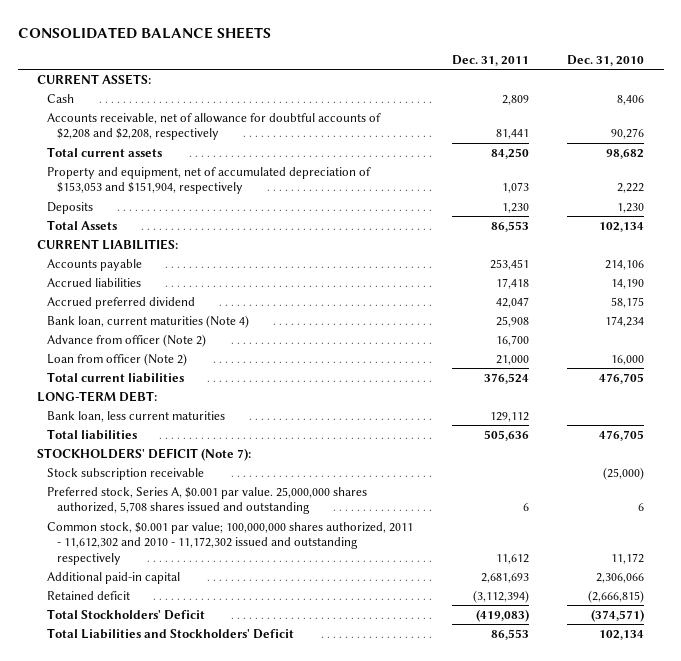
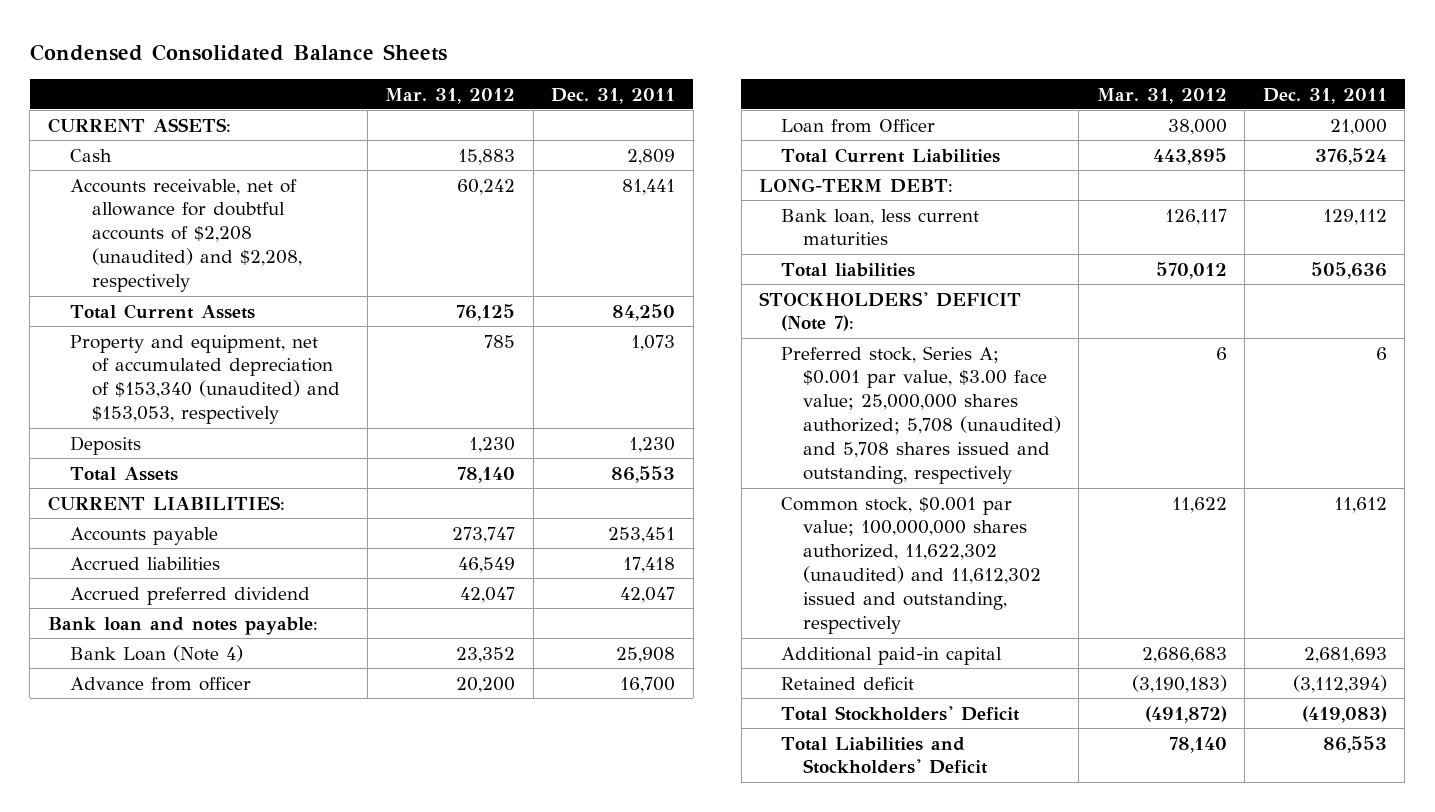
[17,26,271,39] CONSOLIDATED BALANCE SHEETS -> [29,43,447,61] Condensed Consolidated Balance Sheets
[567,55,645,67] Dec. 31, 2010 -> none
none -> [385,87,516,104] Mar. 31, 2012
[47,112,382,141] Accounts receivable, net of allowance for doubtful accounts of $2,208 and $2,208, respectively -> [69,178,302,293] Accounts receivable, net of allowance for doubtful accounts of $2,208 (unaudited) and $2,208, respectively
[47,146,163,157] Total current assets -> [69,303,255,319] Total Current Assets
[47,166,372,195] Property and equipment, net of accumulated depreciation of $153,053 and $151,904, respectively -> [69,334,340,425] Property and equipment, net of accumulated depreciation of $153,340 (unaudited) and $153,053, respectively
none -> [47,616,318,635] Bank loan and notes payable:
[47,314,250,328] Bank loan, current maturities (Note 4) -> [69,644,243,662] Bank Loan (Note 4)
[47,333,207,347] Advance from officer (Note 2) -> [69,676,251,691] Advance from officer
[47,352,188,366] Loan from officer (Note 2) -> [781,118,936,133] Loan from Officer
[47,371,185,383] Total current liabilities -> [781,147,1001,163] Total Current Liabilities
[47,467,205,480] Stock subscription receivable -> none
[47,486,368,515] Preferred stock, Series A, $0.001 par value. 25,000,000 shares authorized, 5,708 shares issued and outstanding -> [781,345,1061,485] Preferred stock, Series A; $0.001 par value, $3.00 face value; 25,000,000 shares authorized; 5,708 (unaudited) and 5,708 shares issued and outstanding, respectively
[47,521,414,565] Common stock, $0.001 par value; 100,000,000 shares authorized, 2011 - 11,612,302 and 2010 - 11,172,302 issued and outstanding respectively -> [781,496,1041,635] Common stock, $0.001 par value; 100,000,000 shares authorized, 11,622,302 (unaudited) and 11,612,302 issued and outstanding, respectively

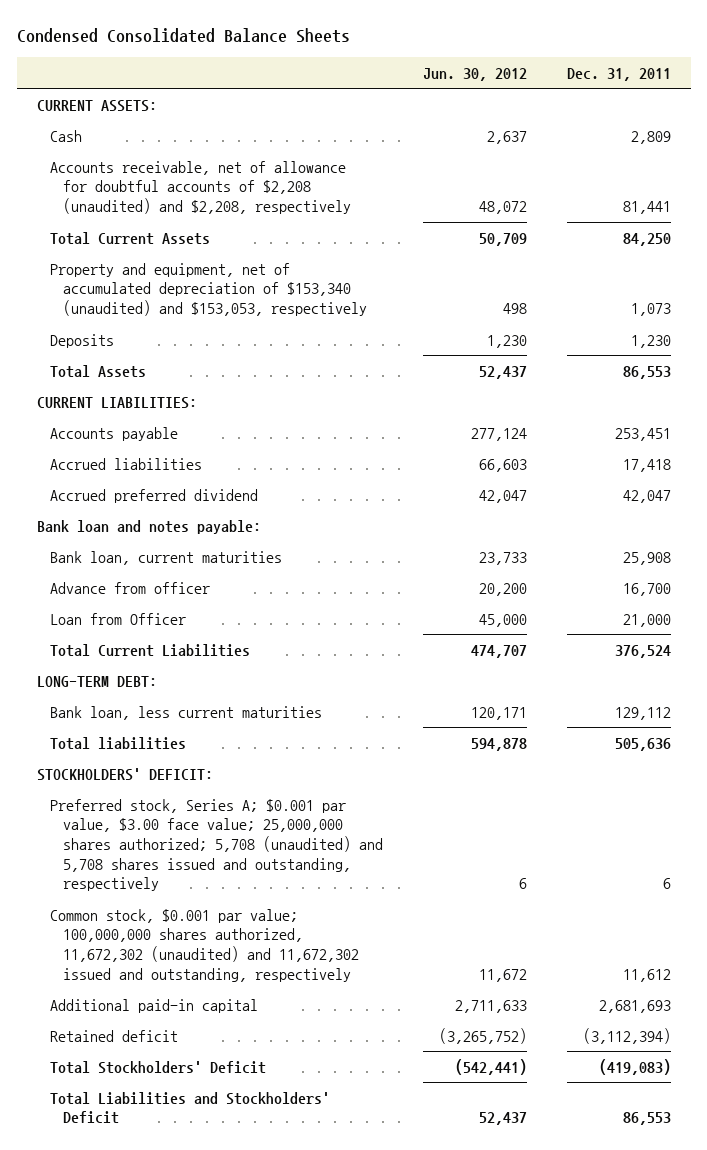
[385,87,516,104] Mar. 31, 2012 -> none
none -> [422,67,527,81] Jun. 30, 2012
[69,644,243,662] Bank Loan (Note 4) -> [49,550,282,565] Bank loan, current maturities
[759,291,1022,332] STOCKHOLDERS' DEFICIT (Note 7): -> [36,767,213,781] STOCKHOLDERS' DEFICIT:
[781,496,1041,635] Common stock, $0.001 par value; 100,000,000 shares authorized, 11,622,302 (unaudited) and 11,612,302 issued and outstanding, respectively -> [49,908,359,982] Common stock, $0.001 par value; 100,000,000 shares authorized, 11,672,302 (unaudited) and 11,672,302 issued and outstanding, respectively

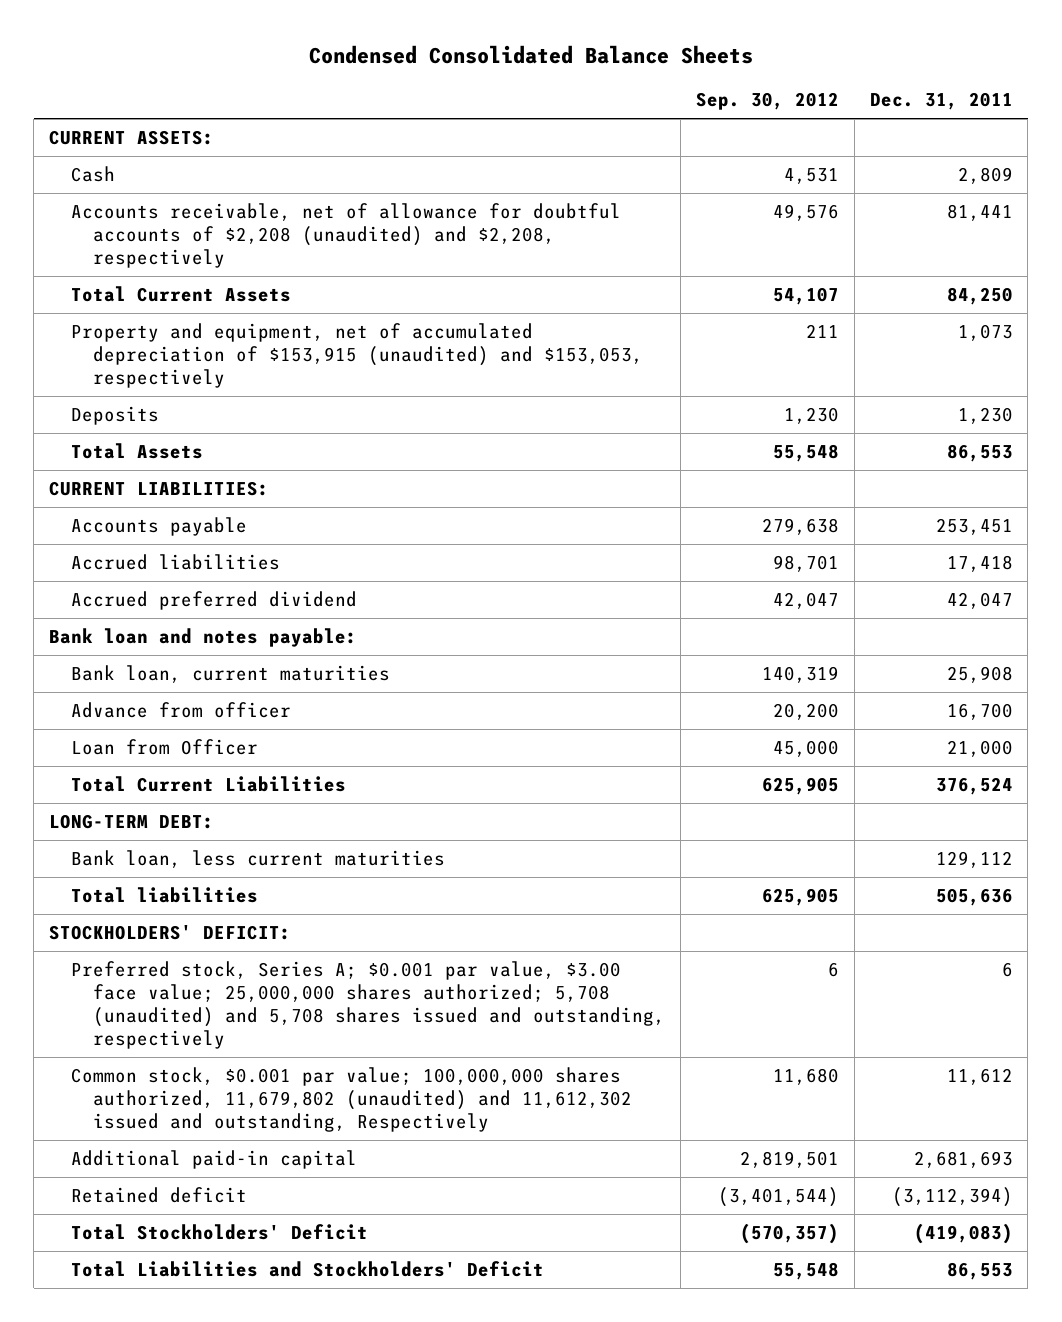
[422,67,527,81] Jun. 30, 2012 -> none
none -> [696,92,840,111] Sep. 30, 2012
[49,262,367,316] Property and equipment, net of accumulated depreciation of $153,340 (unaudited) and $153,053, respectively -> [71,322,644,388] Property and equipment, net of accumulated depreciation of $153,915 (unaudited) and $153,053, respectively
[49,908,359,982] Common stock, $0.001 par value; 100,000,000 shares authorized, 11,672,302 (unaudited) and 11,672,302 issued and outstanding, respectively -> [71,1066,633,1132] Common stock, $0.001 par value; 100,000,000 shares authorized, 11,679,802 (unaudited) and 11,612,302 issued and outstanding, Respectively

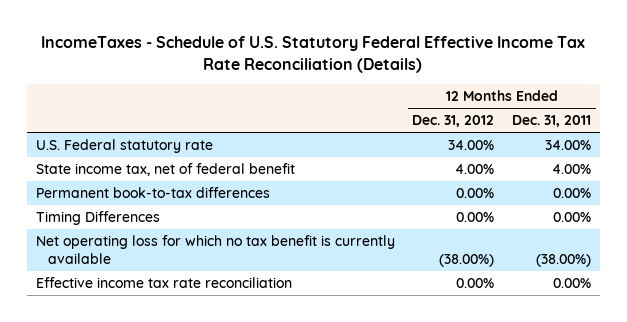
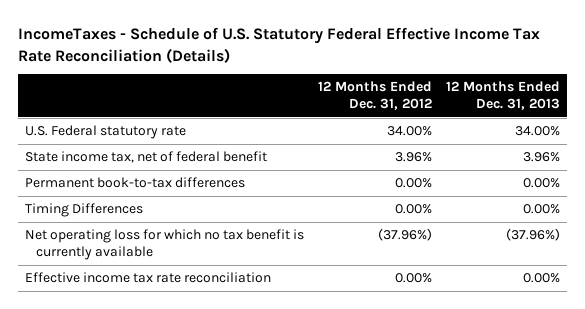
[512,115,592,128] Dec. 31, 2011 -> none
none -> [445,81,560,111] 12 Months Ended Dec. 31, 2013
[455,164,495,175] 4.00% -> [394,152,432,163] 3.96%
[439,253,495,267] (38.00%) -> [377,228,432,242] (37.96%)

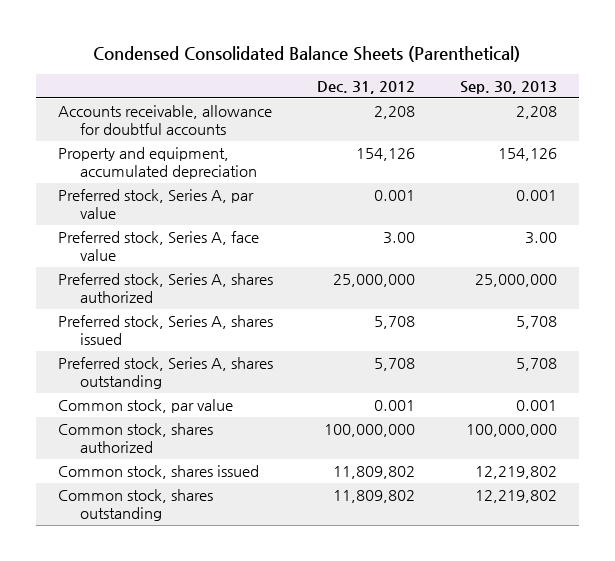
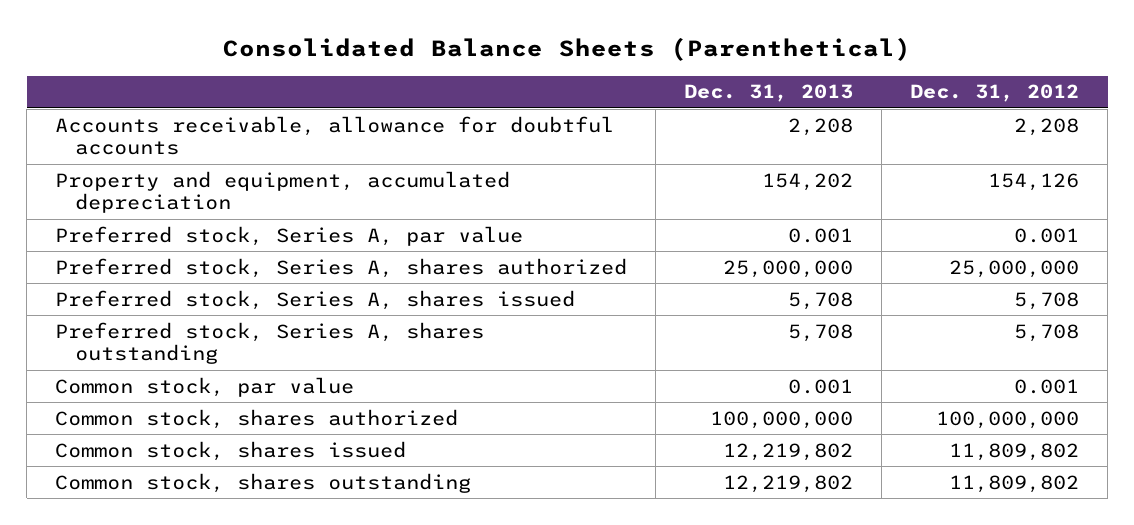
[93,45,521,62] Condensed Consolidated Balance Sheets (Parenthetical) -> [223,37,912,62] Consolidated Balance Sheets (Parenthetical)
[459,81,557,95] Sep. 30, 2013 -> none
none -> [684,84,854,103] Dec. 31, 2013
[58,231,260,261] Preferred stock, Series A, face value -> none

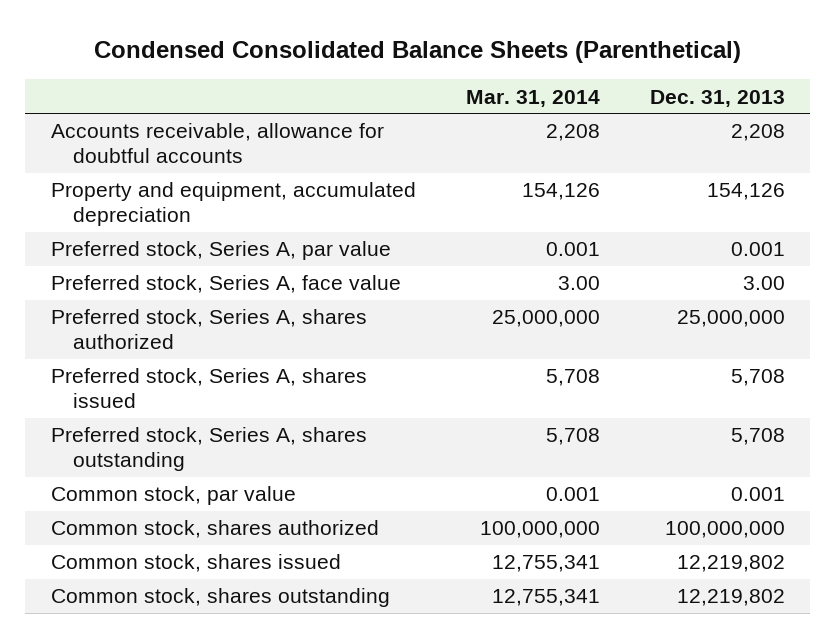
[223,37,912,62] Consolidated Balance Sheets (Parenthetical) -> [93,41,741,64] Condensed Consolidated Balance Sheets (Parenthetical)
[910,84,1080,103] Dec. 31, 2012 -> none
none -> [465,89,600,107] Mar. 31, 2014
[762,172,854,191] 154,202 -> [707,183,786,201] 154,126
none -> [50,275,401,294] Preferred stock, Series A, face value

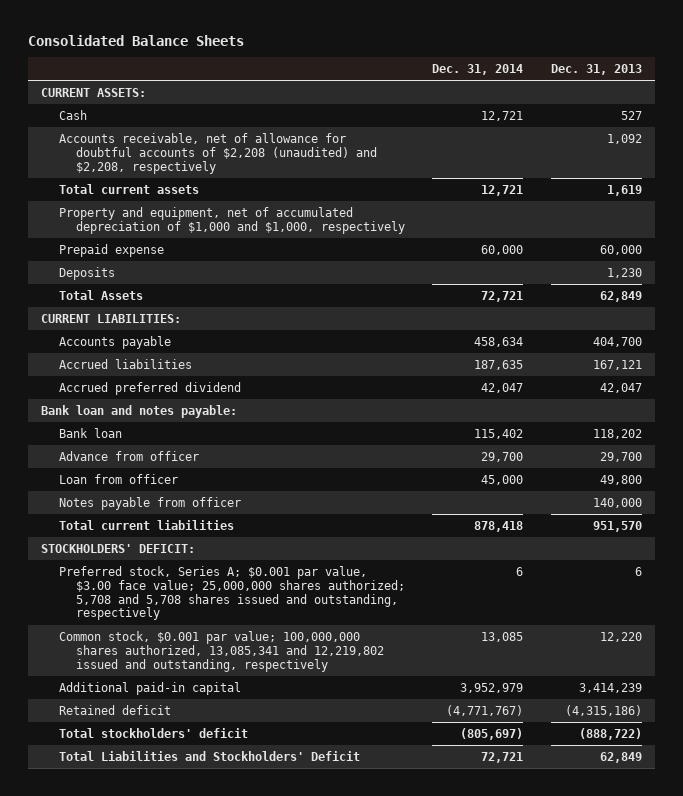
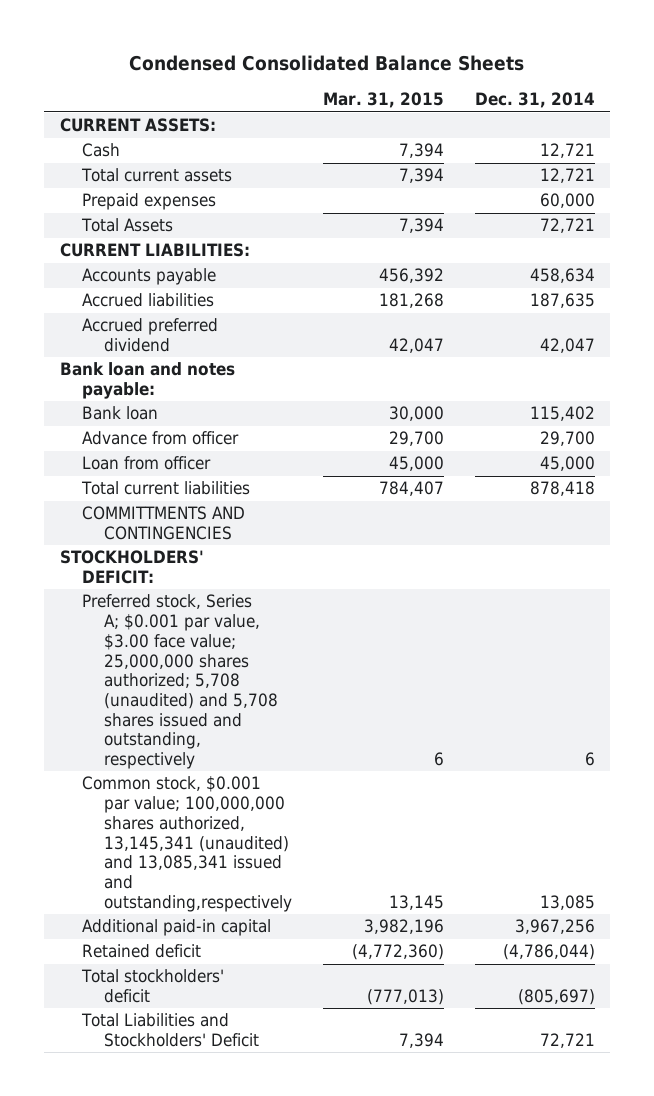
[27,34,244,46] Consolidated Balance Sheets -> [129,55,525,72] Condensed Consolidated Balance Sheets
[550,64,642,76] Dec. 31, 2013 -> none
none -> [322,92,444,109] Mar. 31, 2015
[58,132,377,174] Accounts receivable, net of allowance for doubtful accounts of $2,208 (unaudited) and $2,208, respectively -> none
[58,206,405,234] Property and equipment, net of accumulated depreciation of $1,000 and $1,000, respectively -> none
[58,266,115,280] Deposits -> none
[58,243,164,257] Prepaid expense -> [81,193,216,211] Prepaid expenses
[58,496,241,510] Notes payable from officer -> none
none -> [81,506,245,541] COMMITTMENTS AND CONTINGENCIES
[58,565,405,621] Preferred stock, Series A; $0.001 par value, $3.00 face value; 25,000,000 shares authorized; 5,708 and 5,708 shares issued and outstanding, respectively -> [81,594,279,770] Preferred stock, Series A; $0.001 par value, $3.00 face value; 25,000,000 shares authorized; 5,708 (unaudited) and 5,708 shares issued and outstanding, respectively
[58,630,384,672] Common stock, $0.001 par value; 100,000,000 shares authorized, 13,085,341 and 12,219,802 issued and outstanding, respectively -> [81,776,293,912] Common stock, $0.001 par value; 100,000,000 shares authorized, 13,145,341 (unaudited) and 13,085,341 issued and outstanding,respectively
[460,682,524,693] 3,952,979 -> [514,919,595,935] 3,967,256
[446,704,524,716] (4,771,767) -> [502,944,595,961] (4,786,044)

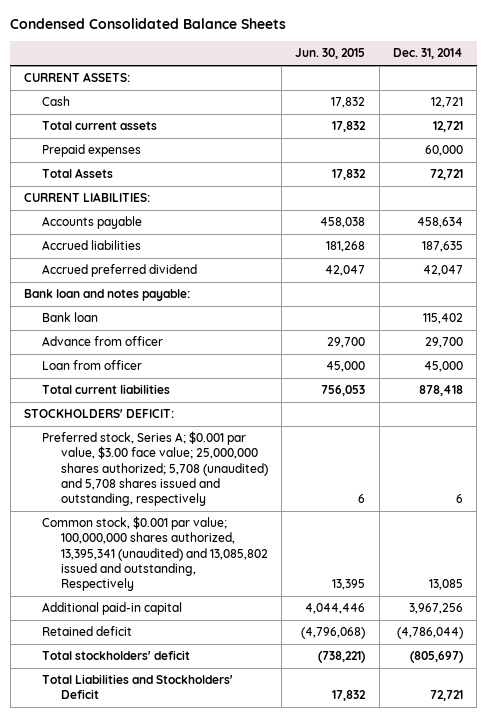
[322,92,444,109] Mar. 31, 2015 -> none
none -> [295,48,366,60] Jun. 30, 2015
[81,506,245,541] COMMITTMENTS AND CONTINGENCIES -> none
[81,776,293,912] Common stock, $0.001 par value; 100,000,000 shares authorized, 13,145,341 (unaudited) and 13,085,341 issued and outstanding,respectively -> [42,516,268,591] Common stock, $0.001 par value; 100,000,000 shares authorized, 13,395,341 (unaudited) and 13,085,802 issued and outstanding, Respectively

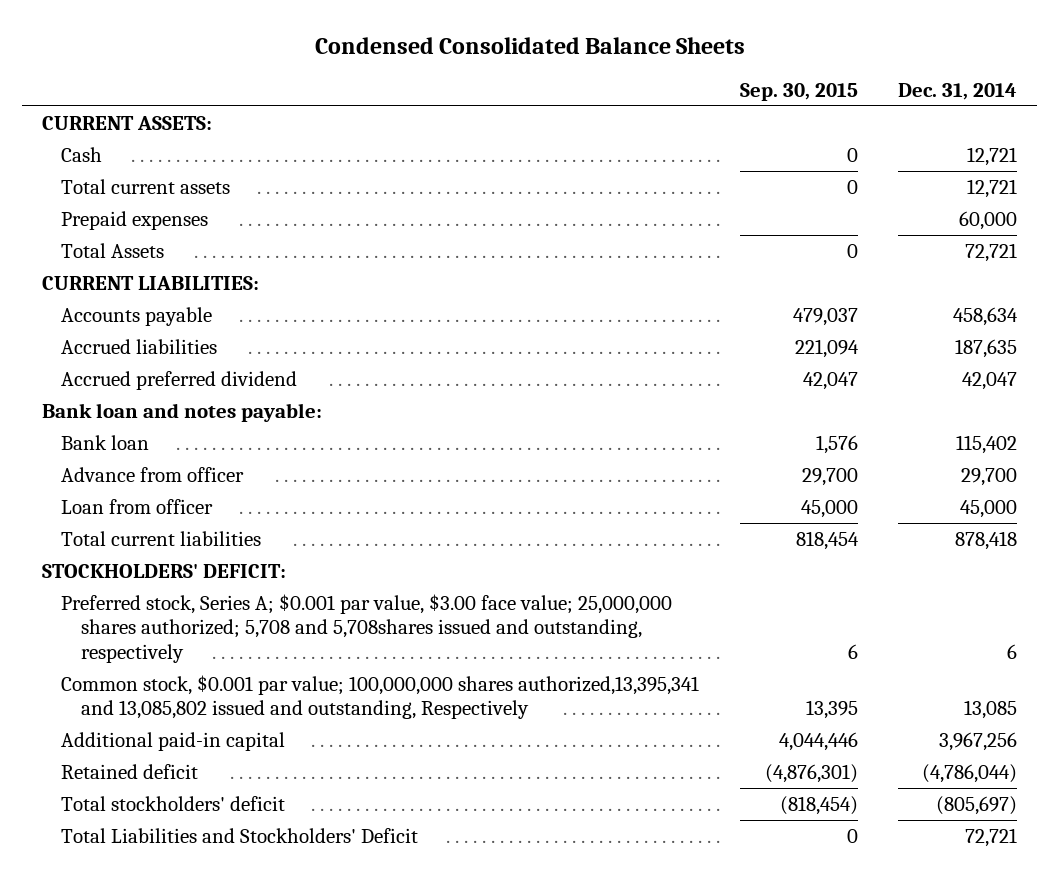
[295,48,366,60] Jun. 30, 2015 -> none
none -> [739,82,858,101] Sep. 30, 2015
[42,431,268,506] Preferred stock, Series A; $0.001 par value, $3.00 face value; 25,000,000 shares authorized; 5,708 (unaudited) and 5,708 shares issued and outstanding, respectively -> [61,593,673,663] Preferred stock, Series A; $0.001 par value, $3.00 face value; 25,000,000 shares authorized; 5,708 and 5,708shares issued and outstanding, respectively
[42,516,268,591] Common stock, $0.001 par value; 100,000,000 shares authorized, 13,395,341 (unaudited) and 13,085,802 issued and outstanding, Respectively -> [61,674,700,720] Common stock, $0.001 par value; 100,000,000 shares authorized,13,395,341 and 13,085,802 issued and outstanding, Respectively

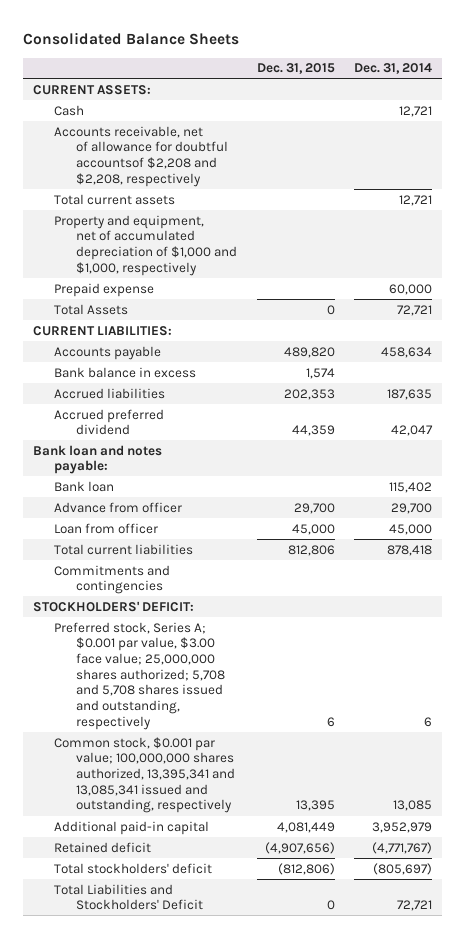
[314,36,745,54] Condensed Consolidated Balance Sheets -> [23,32,240,46] Consolidated Balance Sheets
[739,82,858,101] Sep. 30, 2015 -> none
none -> [256,63,335,75] Dec. 31, 2015
none -> [54,125,228,187] Accounts receivable, net of allowance for doubtful accountsof $2,208 and $2,208, respectively
none -> [54,214,237,276] Property and equipment, net of accumulated depreciation of $1,000 and $1,000, respectively
[61,210,209,230] Prepaid expenses -> [54,282,155,297] Prepaid expense
none -> [54,366,197,378] Bank balance in excess
none -> [54,564,171,595] Commitments and contingencies
[61,593,673,663] Preferred stock, Series A; $0.001 par value, $3.00 face value; 25,000,000 shares authorized; 5,708 and 5,708shares issued and outstanding, respectively -> [54,621,225,730] Preferred stock, Series A; $0.001 par value, $3.00 face value; 25,000,000 shares authorized; 5,708 and 5,708 shares issued and outstanding, respectively
[61,674,700,720] Common stock, $0.001 par value; 100,000,000 shares authorized,13,395,341 and 13,085,802 issued and outstanding, Respectively -> [54,736,235,814] Common stock, $0.001 par value; 100,000,000 shares authorized, 13,395,341 and 13,085,341 issued and outstanding, respectively
[939,731,1018,751] 3,967,256 -> [372,821,433,833] 3,952,979
[922,763,1018,783] (4,786,044) -> [372,841,433,854] (4,771,767)

